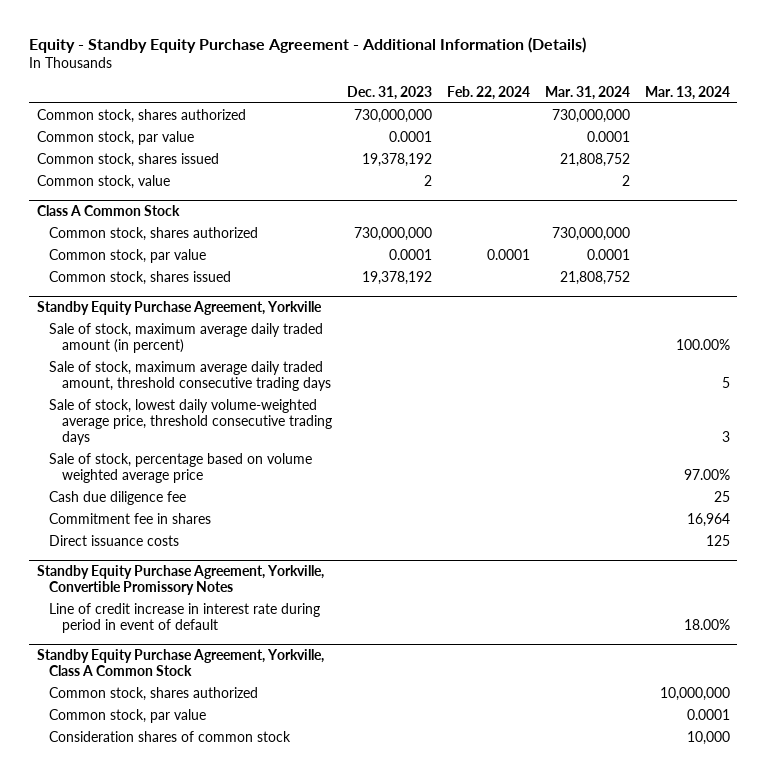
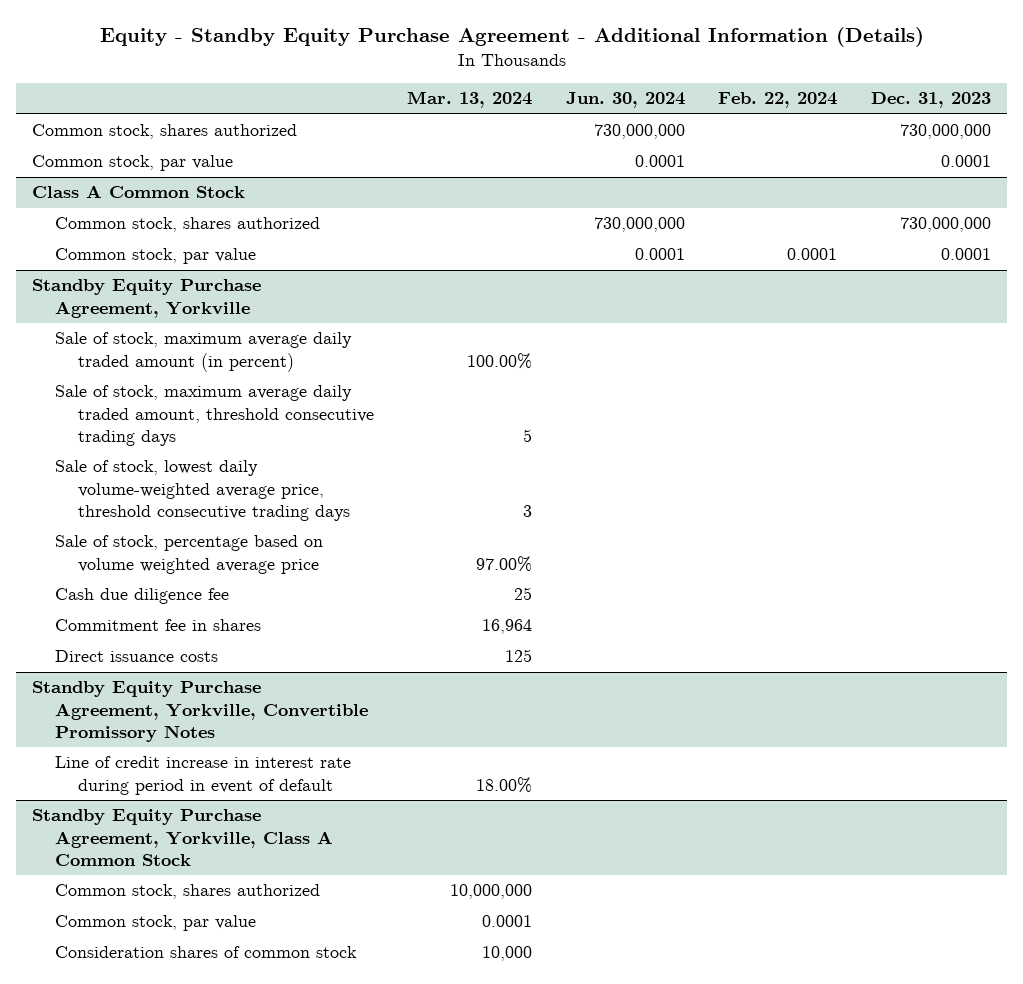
[545,85,631,100] Mar. 31, 2024 -> none
none -> [565,92,685,109] Jun. 30, 2024
[36,152,219,167] Common stock, shares issued -> none
[36,174,170,189] Common stock, value -> none
[49,270,232,285] Common stock, shares issued -> none

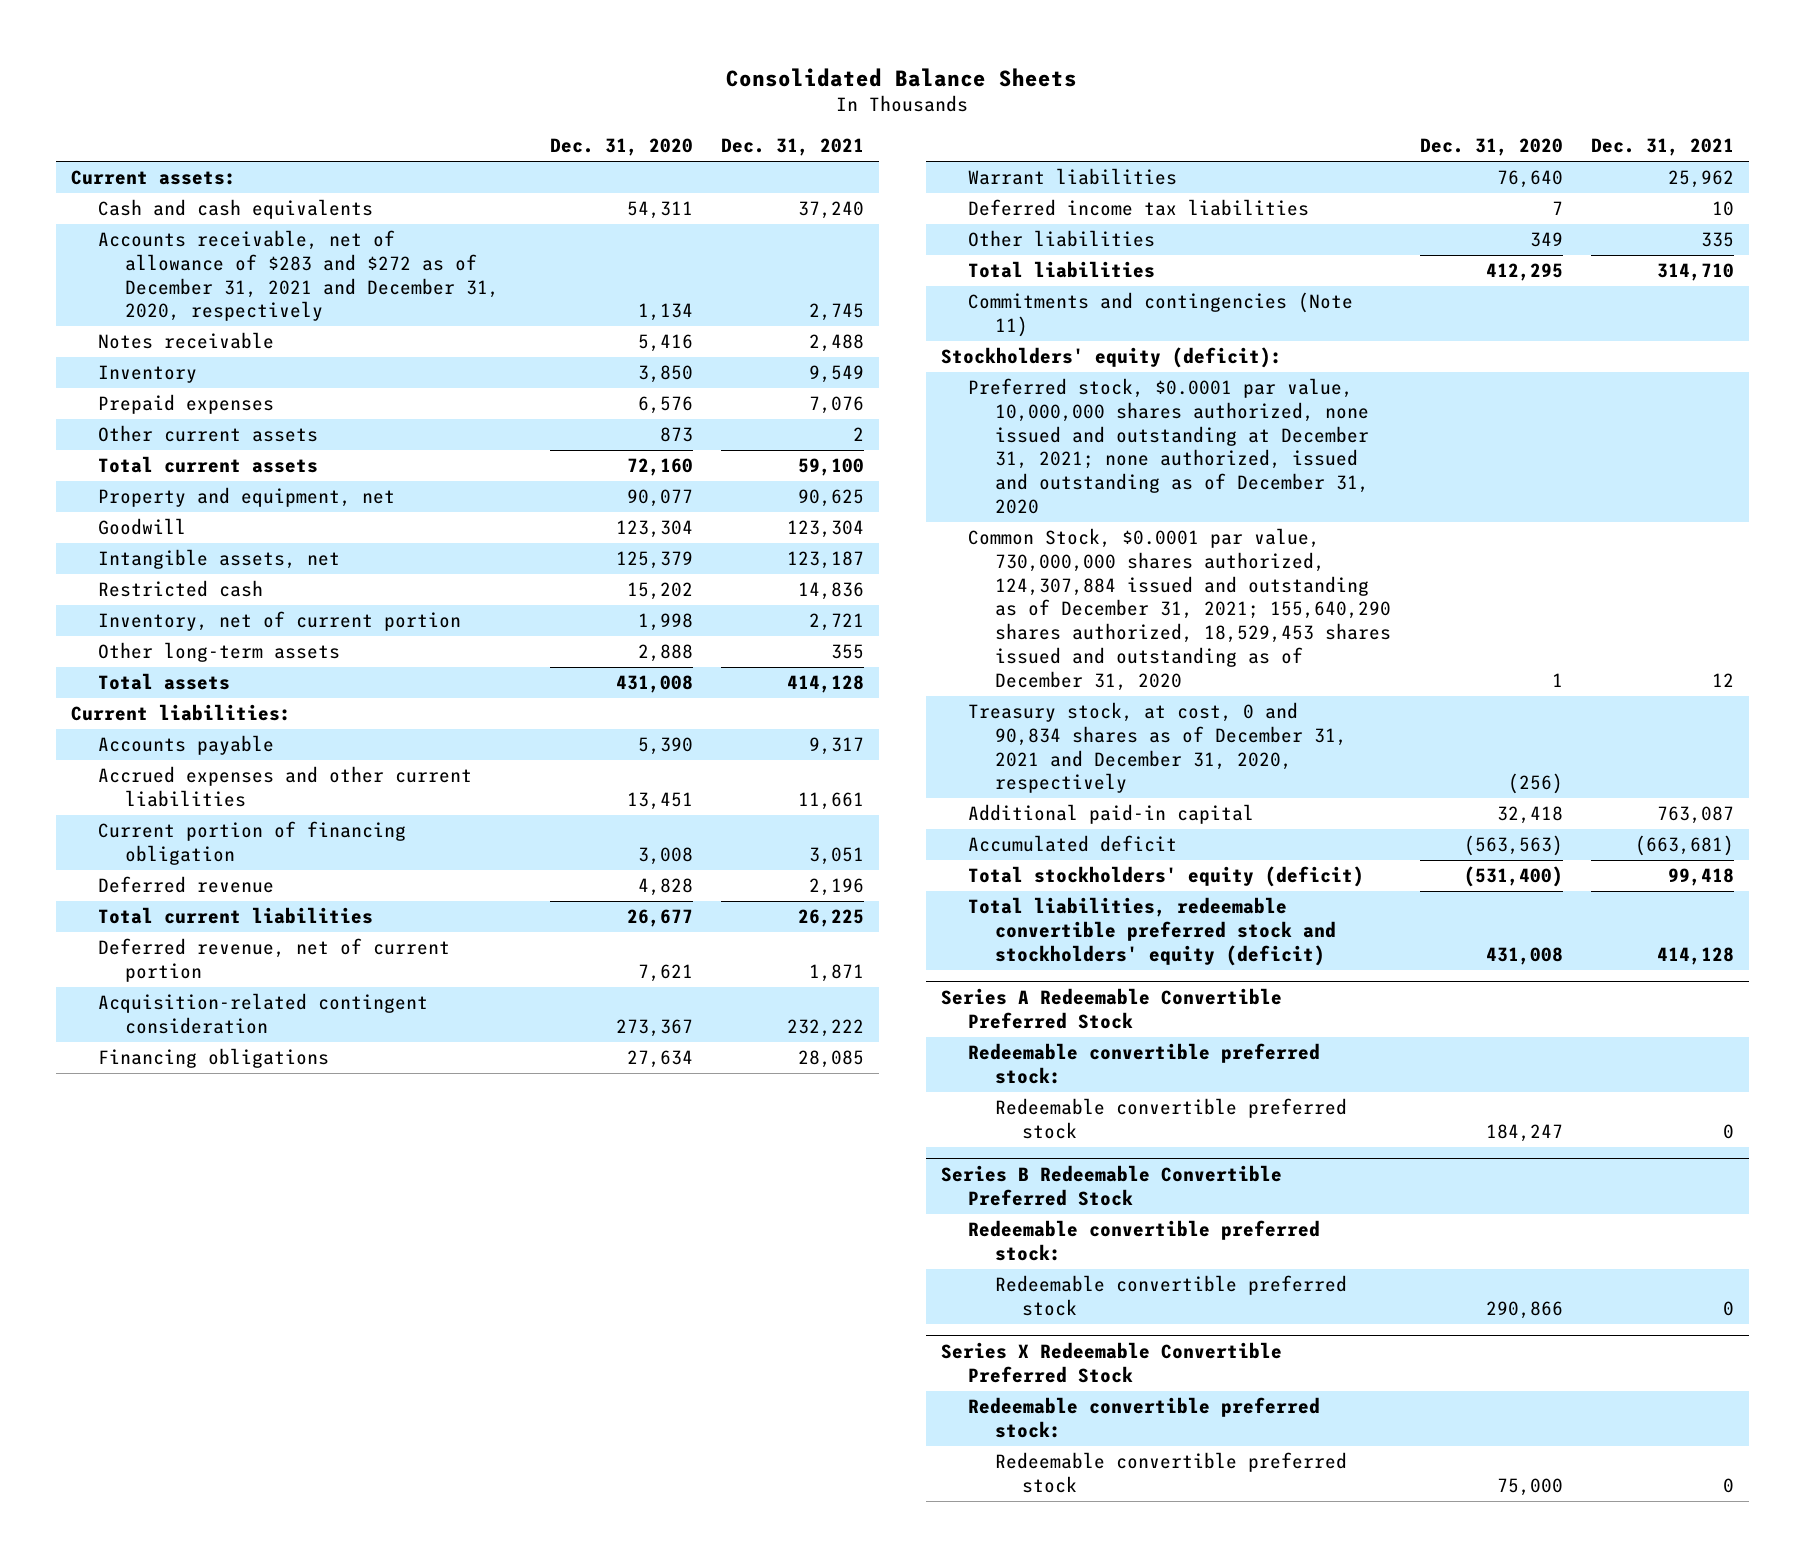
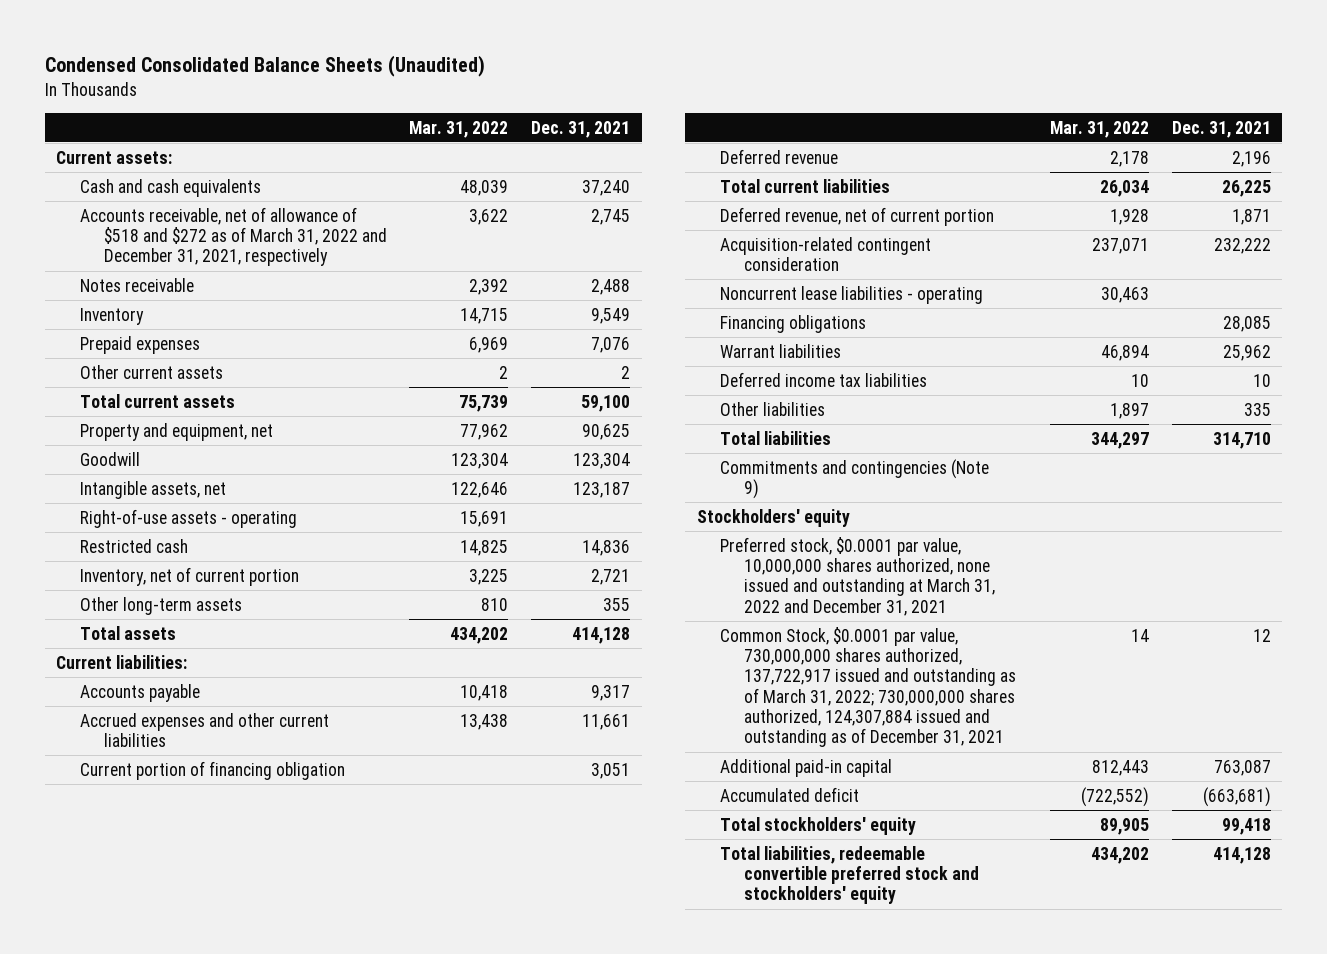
[726,67,1078,87] Consolidated Balance Sheets -> [44,54,485,77] Condensed Consolidated Balance Sheets (Unaudited)
[549,138,693,157] Dec. 31, 2020 -> none
none -> [409,120,509,138] Mar. 31, 2022
[97,230,499,322] Accounts receivable, net of allowance of $283 and $272 as of December 31, 2021 and December 31, 2020, respectively -> [79,206,387,267] Accounts receivable, net of allowance of $518 and $272 as of March 31, 2022 and December 31, 2021, respectively
none -> [79,508,297,528] Right-of-use assets - operating
none -> [720,285,984,304] Noncurrent lease liabilities - operating
[967,702,1347,794] Treasury stock, at cost, 0 and 90,834 shares as of December 31, 2021 and December 31, 2020, respectively -> none
[967,292,1353,337] Commitments and contingencies (Note 11) -> [720,458,990,499] Commitments and contingencies (Note 9)
[940,347,1282,369] Stockholders' equity (deficit): -> [696,508,850,527] Stockholders' equity
[967,378,1369,514] Preferred stock, $0.0001 par value, 10,000,000 shares authorized, none issued and outstanding at December 31, 2021; none authorized, issued and outstanding as of December 31, 2020 -> [720,536,996,616] Preferred stock, $0.0001 par value, 10,000,000 shares authorized, none issued and outstanding at March 31, 2022 and December 31, 2021
[967,528,1391,691] Common Stock, $0.0001 par value, 730,000,000 shares authorized, 124,307,884 issued and outstanding as of December 31, 2021; 155,640,290 shares authorized, 18,529,453 shares issued and outstanding as of December 31, 2020 -> [720,626,1017,748] Common Stock, $0.0001 par value, 730,000,000 shares authorized, 137,722,917 issued and outstanding as of March 31, 2022; 730,000,000 shares authorized, 124,307,884 issued and outstanding as of December 31, 2021
[940,988,1282,1029] Series A Redeemable Convertible Preferred Stock -> none
[967,1043,1320,1084] Redeemable convertible preferred stock: -> none
[994,1098,1347,1139] Redeemable convertible preferred stock -> none
[940,1165,1282,1206] Series B Redeemable Convertible Preferred Stock -> none
[967,1220,1320,1261] Redeemable convertible preferred stock: -> none
[994,1275,1347,1316] Redeemable convertible preferred stock -> none
[940,1342,1282,1383] Series X Redeemable Convertible Preferred Stock -> none
[967,1397,1320,1438] Redeemable convertible preferred stock: -> none
[994,1452,1347,1493] Redeemable convertible preferred stock -> none
[967,866,1364,888] Total stockholders' equity (deficit) -> [720,816,917,835] Total stockholders' equity
[967,897,1336,966] Total liabilities, redeemable convertible preferred stock and stockholders' equity (deficit) -> [720,845,980,905] Total liabilities, redeemable convertible preferred stock and stockholders' equity

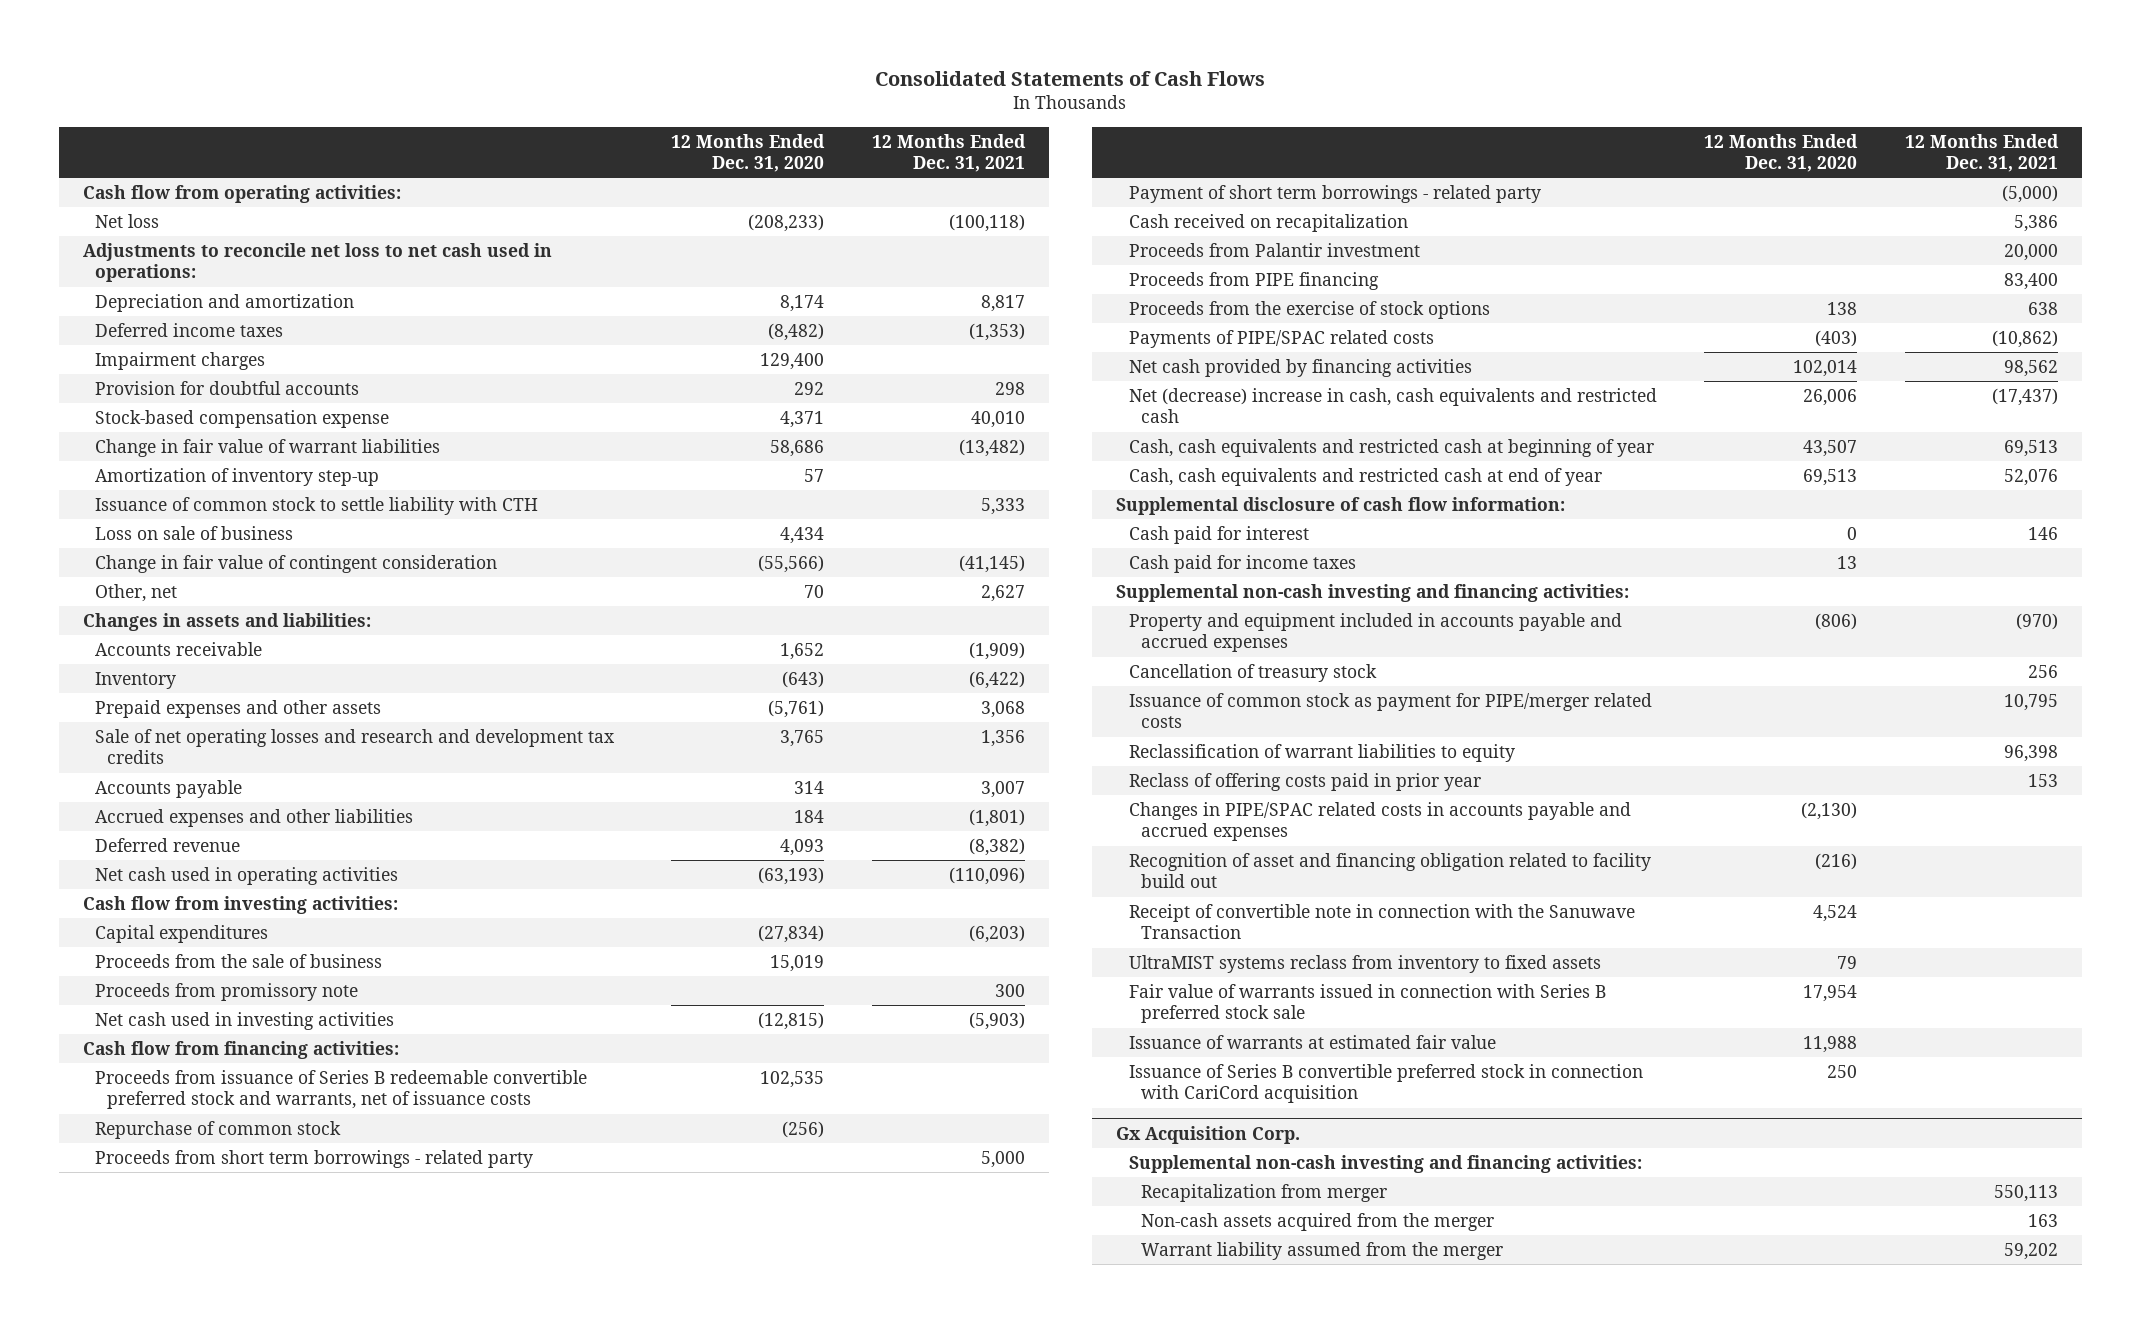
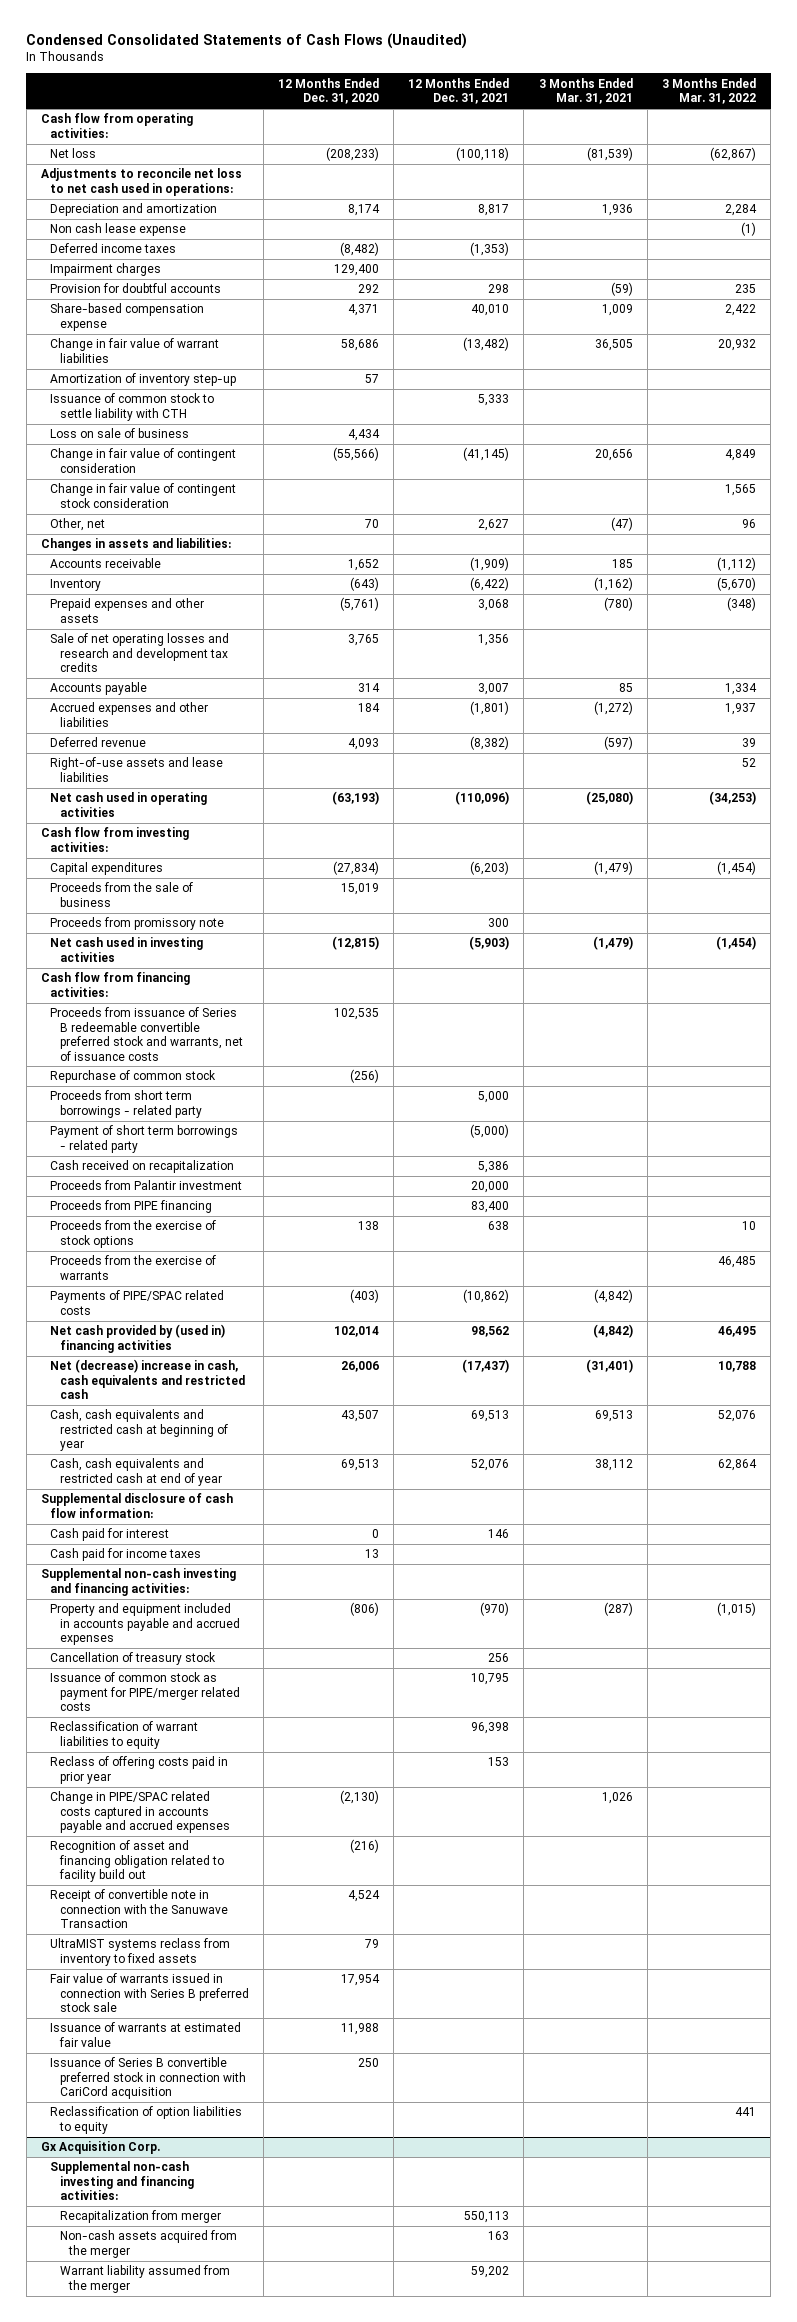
[875,70,1266,86] Consolidated Statements of Cash Flows -> [26,32,468,49] Condensed Consolidated Statements of Cash Flows (Unaudited)
none -> [538,77,633,105] 3 Months Ended Mar. 31, 2021
none -> [662,77,757,105] 3 Months Ended Mar. 31, 2022
none -> [50,223,187,237] Non cash lease expense
[94,409,389,428] Stock-based compensation expense -> [50,303,205,331] Share-based compensation expense
none -> [50,483,237,508] Change in fair value of contingent stock consideration
none -> [50,757,224,782] Right-of-use assets and lease liabilities
none -> [50,1255,217,1280] Proceeds from the exercise of warrants
[1128,358,1472,377] Net cash provided by financing activities -> [50,1324,226,1353] Net cash provided by (used in) financing activities
[1128,801,1631,842] Changes in PIPE/SPAC related costs in accounts payable and accrued expenses -> [50,1791,230,1834] Change in PIPE/SPAC related costs captured in accounts payable and accrued expenses
none -> [50,2106,243,2134] Reclassification of option liabilities to equity

